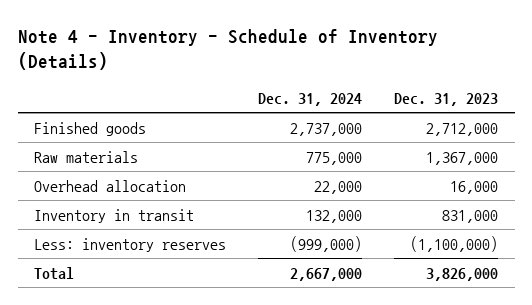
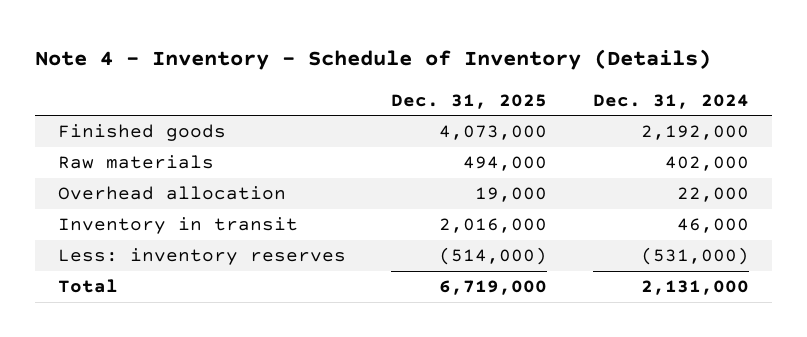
[394,92,499,106] Dec. 31, 2023 -> none
none -> [391,93,548,109] Dec. 31, 2025
[290,122,363,136] 2,737,000 -> [641,125,750,141] 2,192,000
[306,151,363,165] 775,000 -> [665,156,750,172] 402,000
[306,209,363,223] 132,000 -> [677,218,750,234] 46,000
[290,235,363,252] (999,000) -> [641,247,750,266] (531,000)
[290,267,363,281] 2,667,000 -> [641,280,750,296] 2,131,000

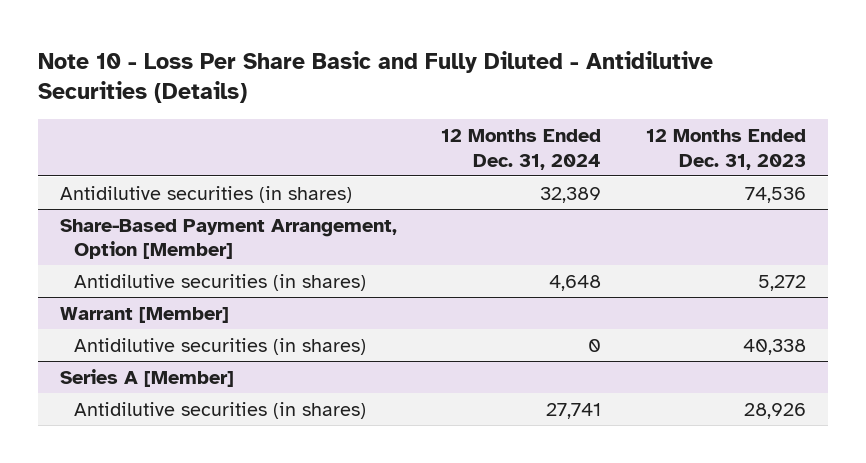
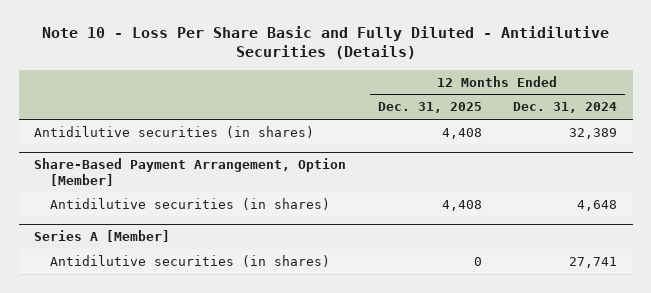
[645,128,806,170] 12 Months Ended Dec. 31, 2023 -> none
none -> [377,102,482,114] Dec. 31, 2025
[59,306,229,323] Warrant [Member] -> none
[73,337,366,355] Antidilutive securities (in shares) -> none

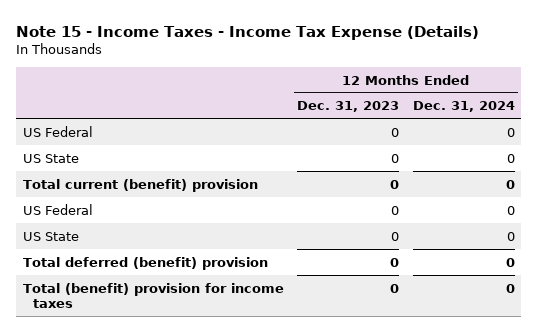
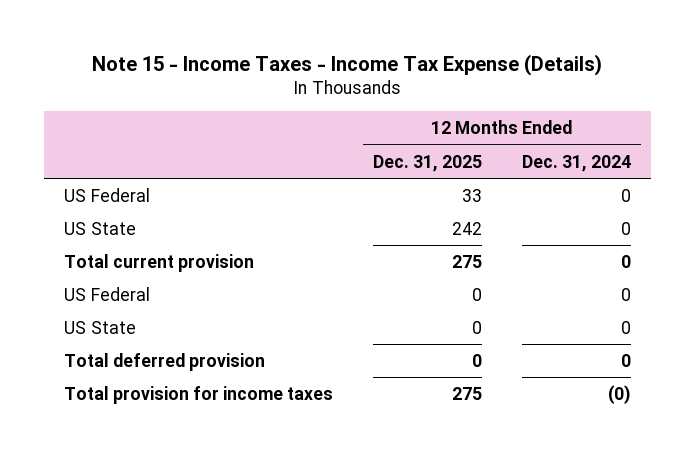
[297,101,400,113] Dec. 31, 2023 -> none
none -> [372,154,482,172] Dec. 31, 2025
[22,178,258,192] Total current (benefit) provision -> [63,253,254,272] Total current provision
[22,256,268,270] Total deferred (benefit) provision -> [63,352,265,371] Total deferred provision
[22,282,284,308] Total (benefit) provision for income taxes -> [63,385,333,404] Total provision for income taxes
[505,283,515,293] 0 -> [607,384,631,404] (0)

